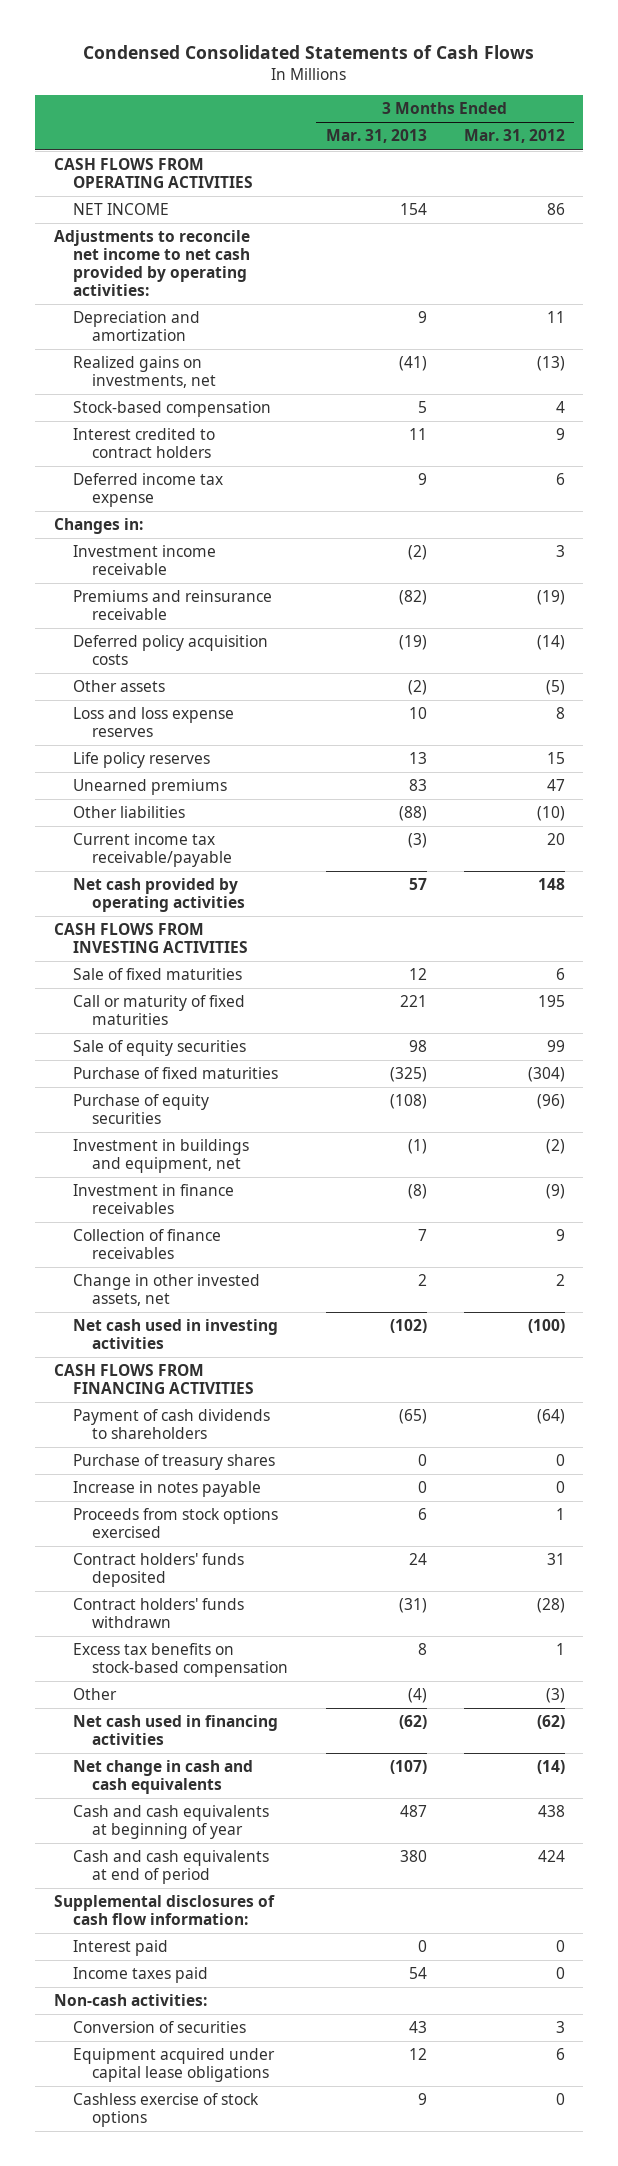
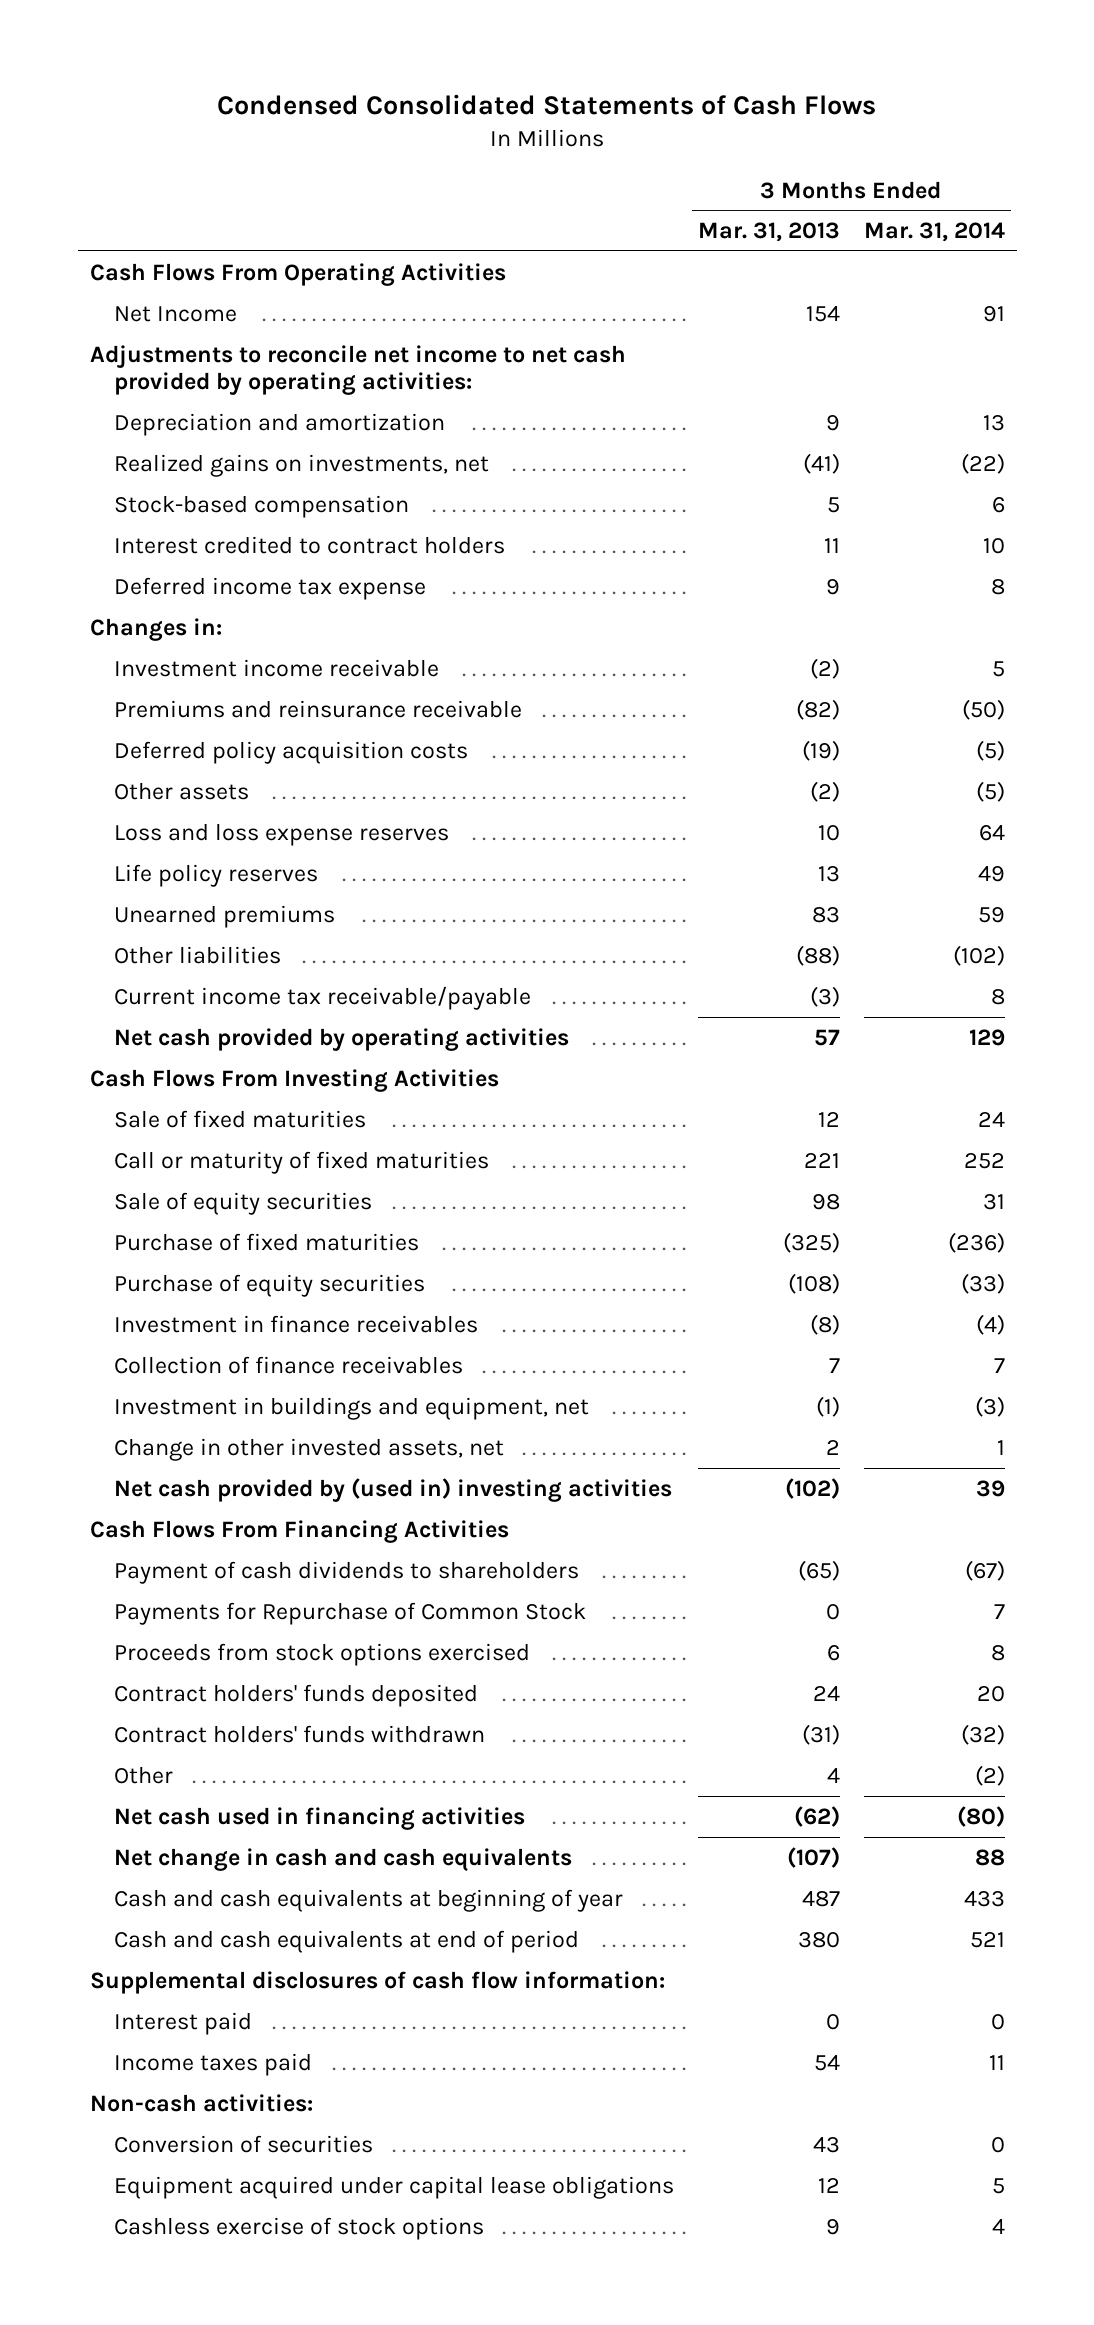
[463,129,565,144] Mar. 31, 2012 -> none
none -> [863,222,1005,243] Mar. 31, 2014
[53,158,254,189] CASH FLOWS FROM OPERATING ACTIVITIES -> [89,262,506,286] Cash Flows From Operating Activities
[73,203,170,216] NET INCOME -> [114,305,238,322] Net Income
[53,923,249,954] CASH FLOWS FROM INVESTING ACTIVITIES -> [89,1068,499,1092] Cash Flows From Investing Activities
[73,1139,250,1174] Investment in buildings and equipment, net -> [114,1396,590,1420] Investment in buildings and equipment, net
[73,1319,279,1350] Net cash used in investing activities -> [114,1477,673,1502] Net cash provided by (used in) investing activities
[53,1364,255,1395] CASH FLOWS FROM FINANCING ACTIVITIES -> [89,1519,509,1543] Cash Flows From Financing Activities
[73,1481,262,1498] Increase in notes payable -> none
[73,1454,276,1471] Purchase of treasury shares -> [114,1601,587,1625] Payments for Repurchase of Common Stock
[73,1643,289,1678] Excess tax benefits on stock-based compensation -> none
[407,1688,427,1704] (4) -> [827,1767,841,1783] 4

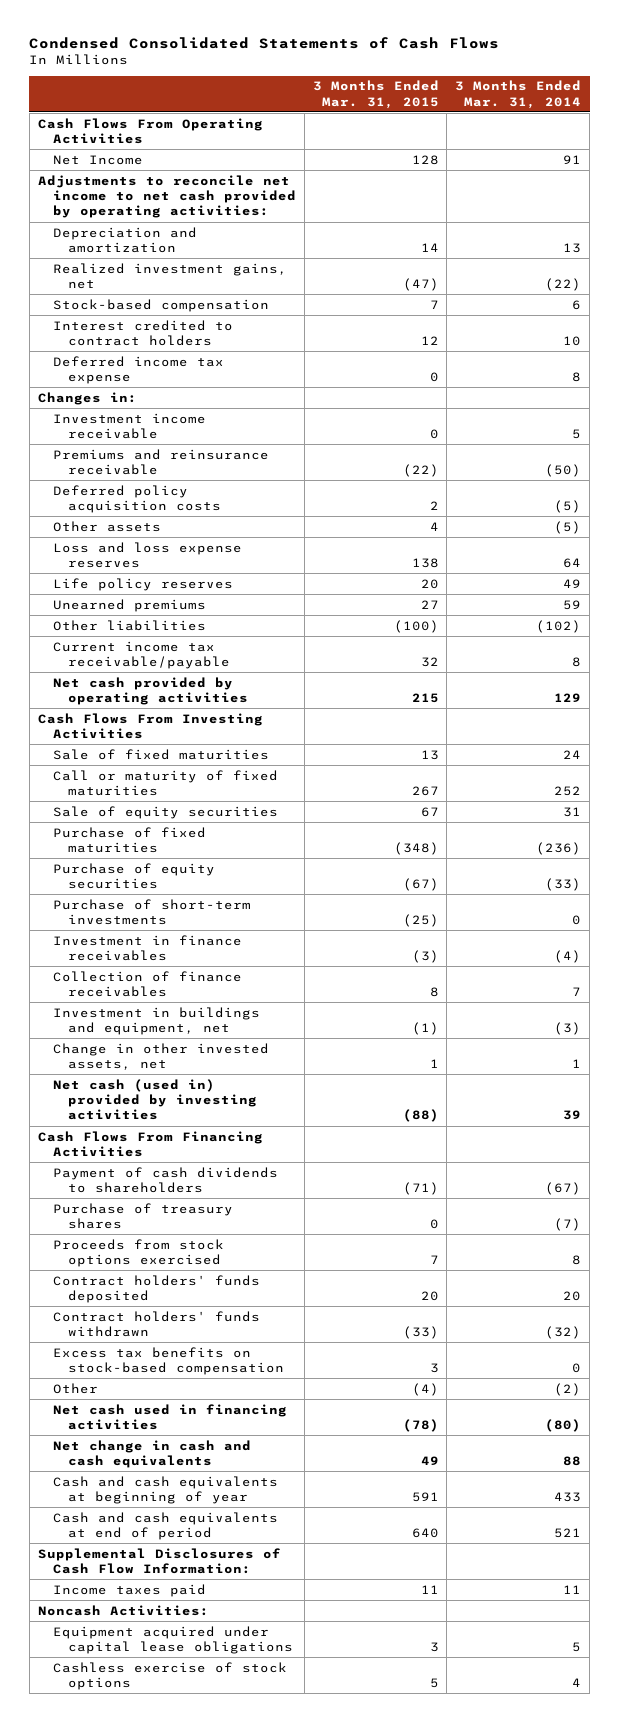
[698,222,841,243] Mar. 31, 2013 -> none
none -> [312,80,439,109] 3 Months Ended Mar. 31, 2015
[114,453,490,477] Realized gains on investments, net -> [52,262,287,289] Realized investment gains, net
none -> [52,898,251,925] Purchase of short-term investments
[114,1477,673,1502] Net cash provided by (used in) investing activities -> [52,1078,258,1121] Net cash (used in) provided by investing activities
[114,1601,587,1625] Payments for Repurchase of Common Stock -> none
none -> [52,1202,233,1229] Purchase of treasury shares
none -> [52,1346,285,1375] Excess tax benefits on stock-based compensation
[114,2011,253,2035] Interest paid -> none
[89,1970,665,1994] Supplemental disclosures of cash flow information: -> [37,1547,281,1574] Supplemental Disclosures of Cash Flow Information:
[114,2134,374,2153] Conversion of securities -> none
[89,2093,313,2112] Non-cash activities: -> [37,1604,209,1616] Noncash Activities:

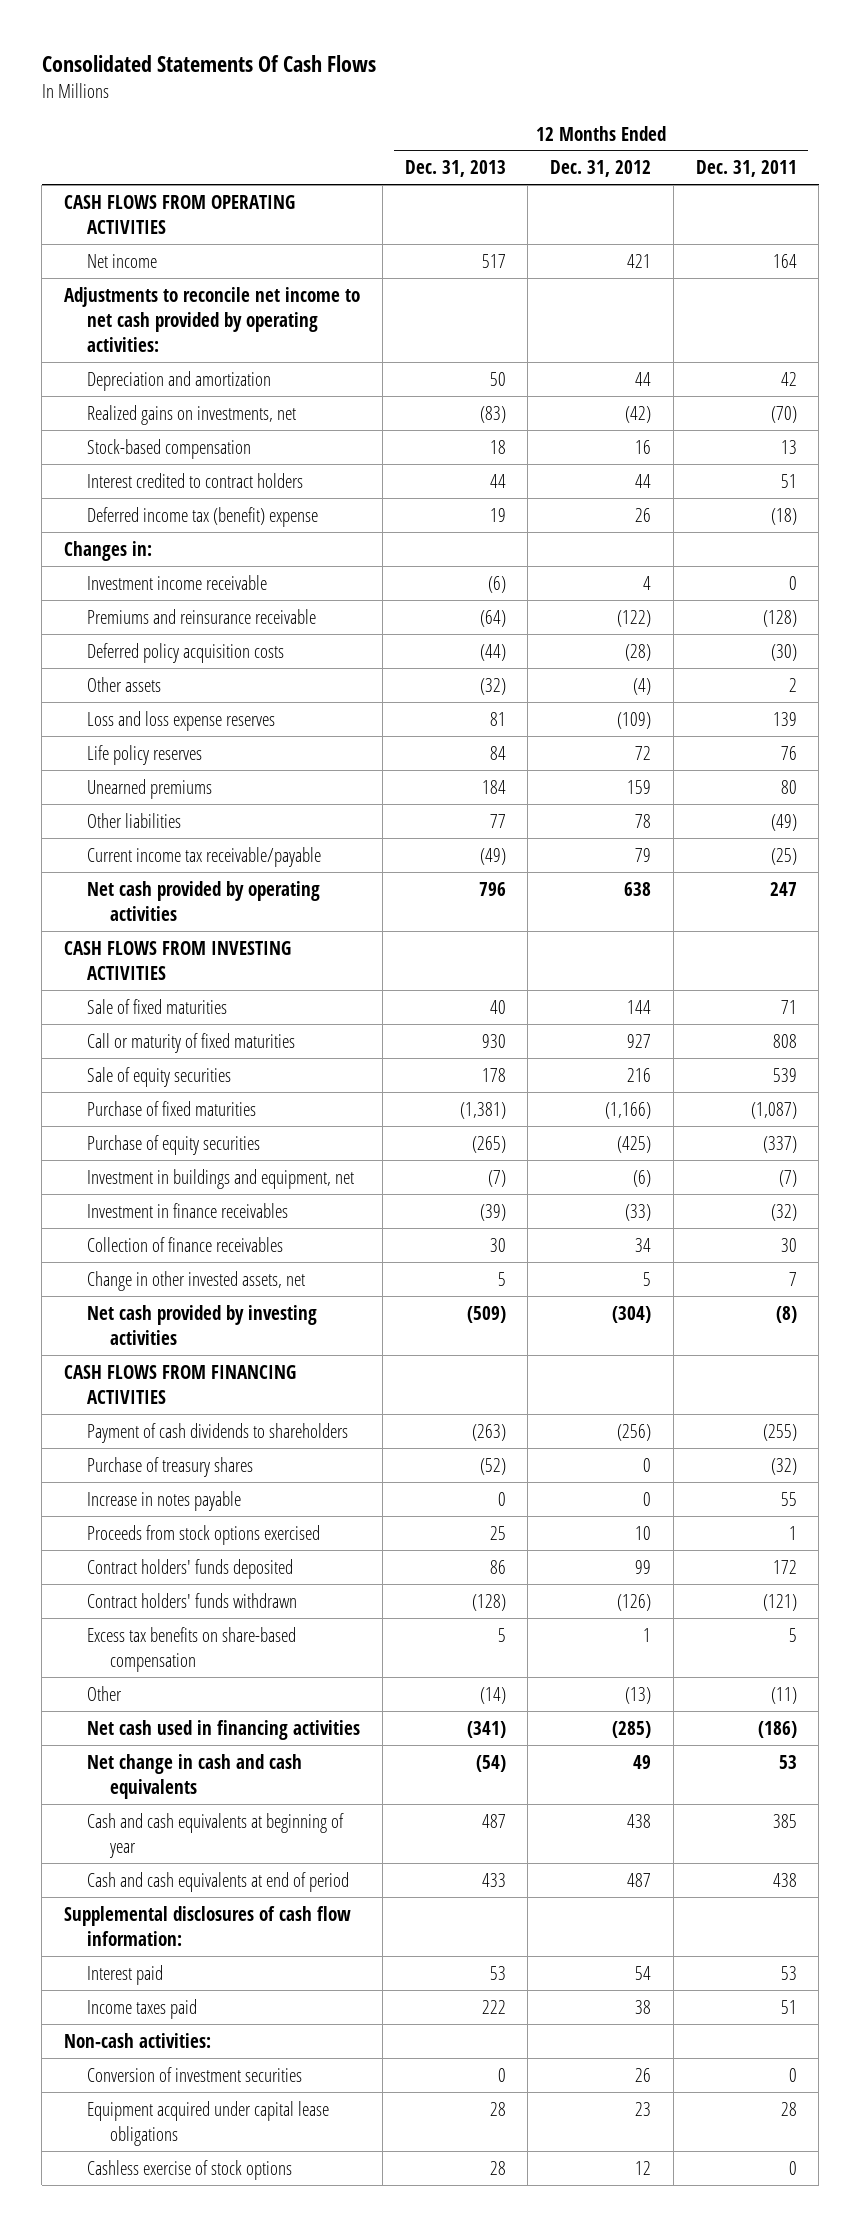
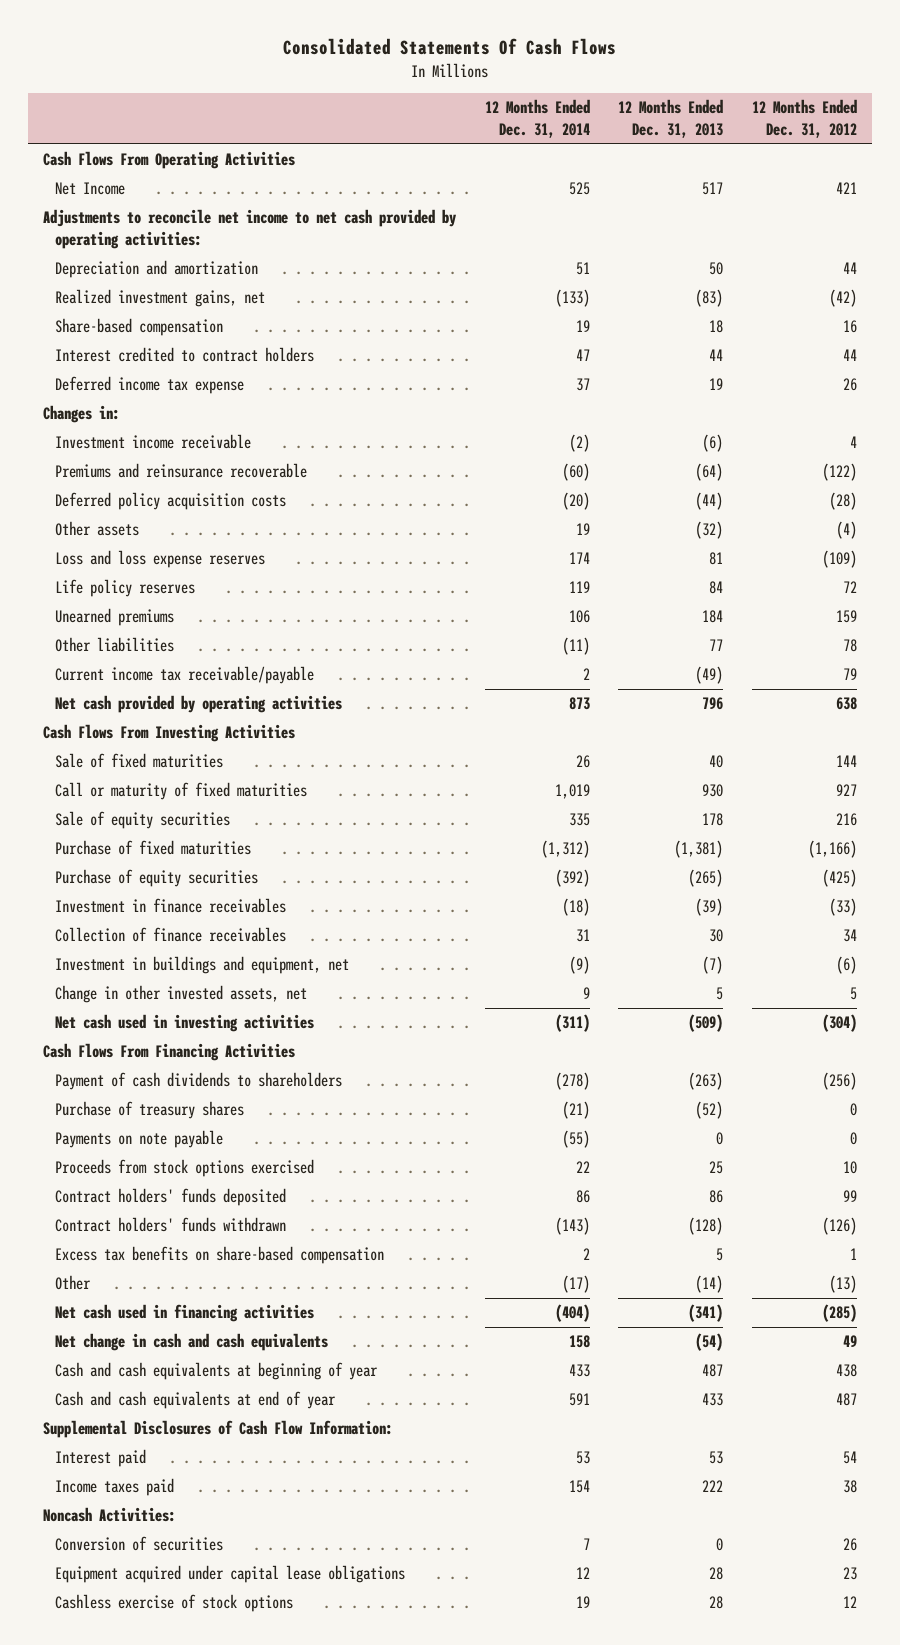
[695,160,797,178] Dec. 31, 2011 -> none
none -> [484,99,590,138] 12 Months Ended Dec. 31, 2014
[64,194,296,234] CASH FLOWS FROM OPERATING ACTIVITIES -> [42,151,295,170] Cash Flows From Operating Activities
[87,253,158,268] Net income -> [55,182,126,196] Net Income
[87,404,297,425] Realized gains on investments, net -> [55,289,266,308] Realized investment gains, net
[87,438,252,459] Stock-based compensation -> [55,318,224,337] Share-based compensation
[87,506,319,527] Deferred income tax (benefit) expense -> [55,376,245,395] Deferred income tax expense
[87,608,317,624] Premiums and reinsurance receivable -> [55,463,308,479] Premiums and reinsurance recoverable
[64,940,292,980] CASH FLOWS FROM INVESTING ACTIVITIES -> [42,724,295,743] Cash Flows From Investing Activities
[87,1168,355,1189] Investment in buildings and equipment, net -> [55,956,350,975] Investment in buildings and equipment, net
[87,1304,318,1345] Net cash provided by investing activities -> [55,1014,315,1033] Net cash used in investing activities
[64,1364,297,1404] CASH FLOWS FROM FINANCING ACTIVITIES -> [42,1043,295,1062] Cash Flows From Financing Activities
[87,1490,242,1511] Increase in notes payable -> none
none -> [55,1130,224,1149] Payments on note payable
[87,1871,350,1892] Cash and cash equivalents at end of period -> [55,1391,337,1410] Cash and cash equivalents at end of year
[64,1905,352,1946] Supplemental disclosures of cash flow information: -> [42,1420,393,1439] Supplemental Disclosures of Cash Flow Information:
[64,2032,212,2048] Non-cash activities: -> [42,1507,176,1523] Noncash Activities:
[87,2066,303,2082] Conversion of investment securities -> [55,1536,224,1552] Conversion of securities

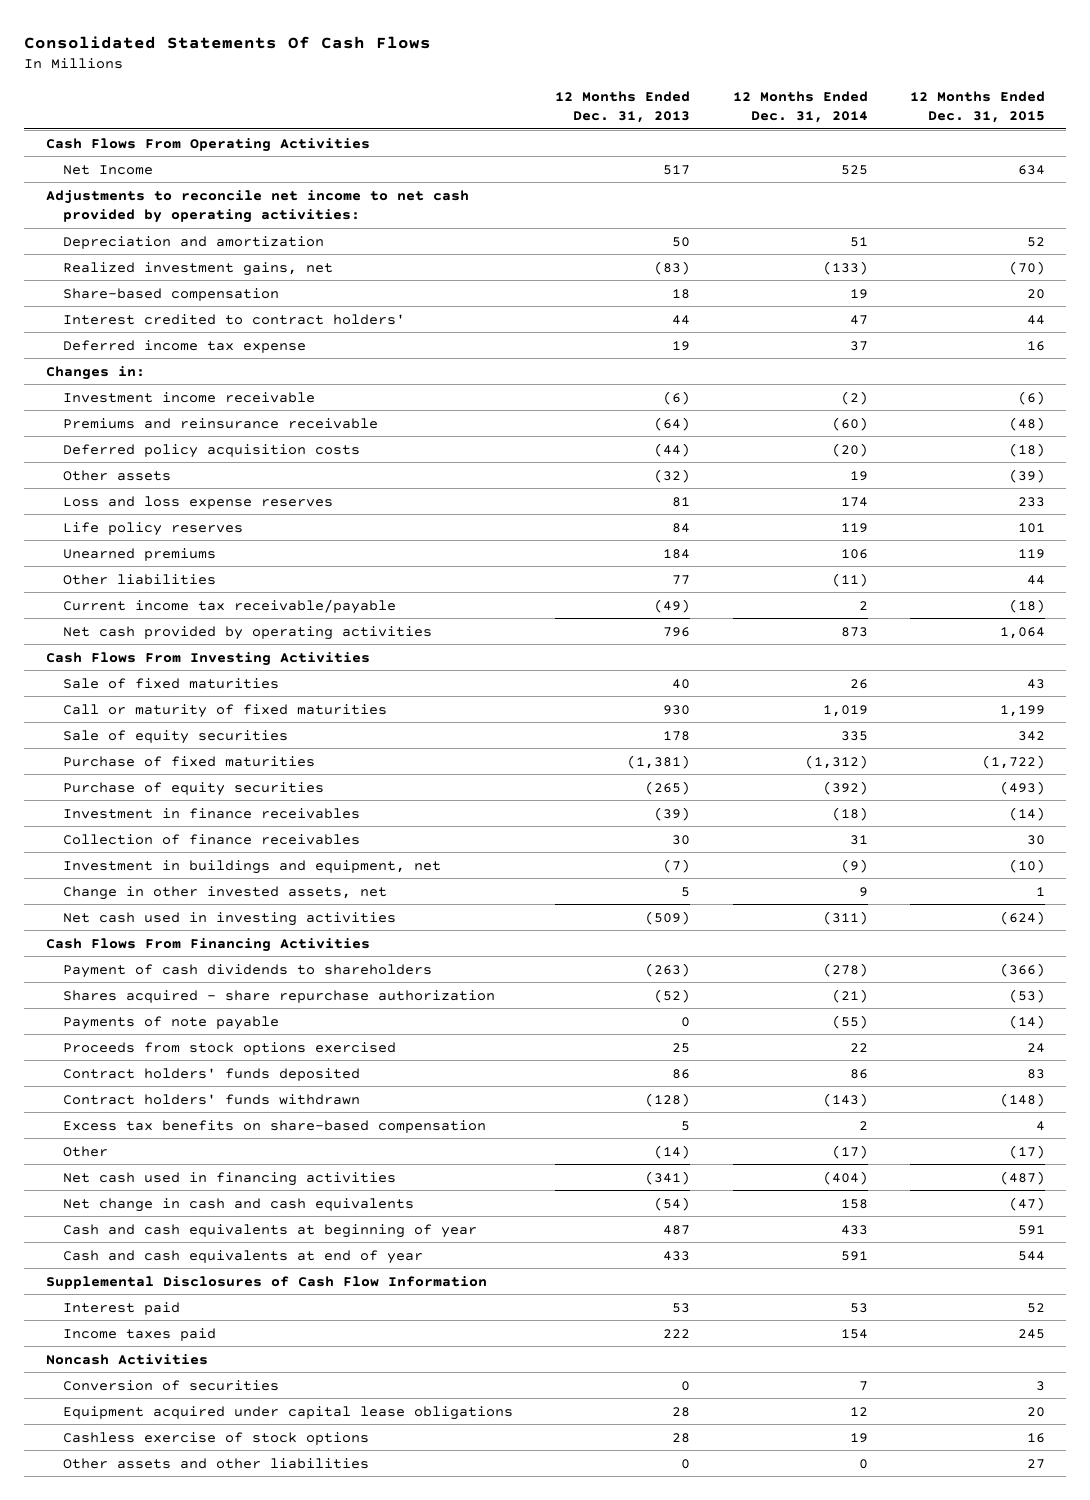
[752,99,858,138] 12 Months Ended Dec. 31, 2012 -> none
none -> [909,90,1045,124] 12 Months Ended Dec. 31, 2015
[55,347,315,363] Interest credited to contract holders -> [63,313,406,325] Interest credited to contract holders'
[55,463,308,479] Premiums and reinsurance recoverable -> [63,417,379,429] Premiums and reinsurance receivable
[55,1101,245,1120] Purchase of treasury shares -> [63,989,496,1003] Shares acquired - share repurchase authorization
[55,1130,224,1149] Payments on note payable -> [63,1015,280,1030] Payments of note payable
[42,1420,393,1439] Supplemental Disclosures of Cash Flow Information: -> [45,1275,487,1289] Supplemental Disclosures of Cash Flow Information
[42,1507,176,1523] Noncash Activities: -> [45,1353,208,1365] Noncash Activities
none -> [63,1457,370,1469] Other assets and other liabilities

